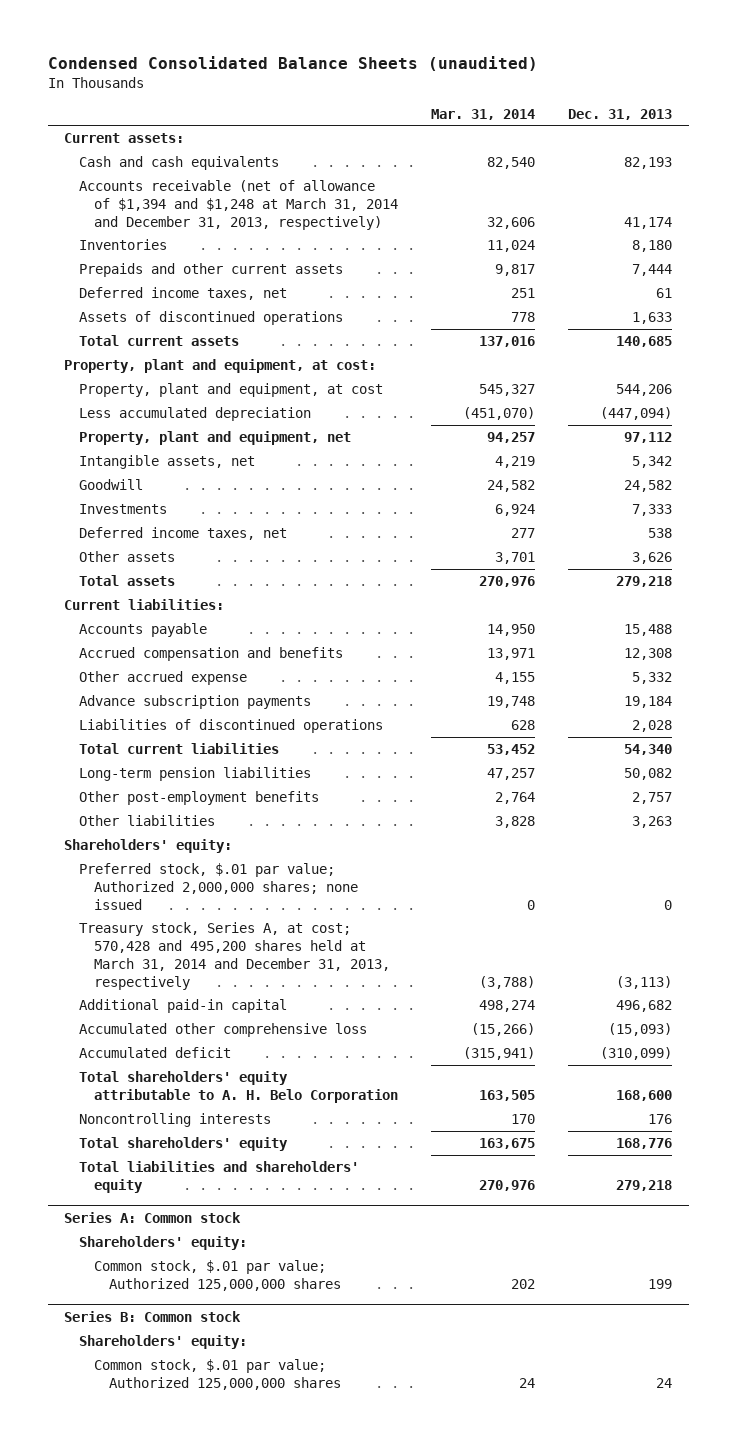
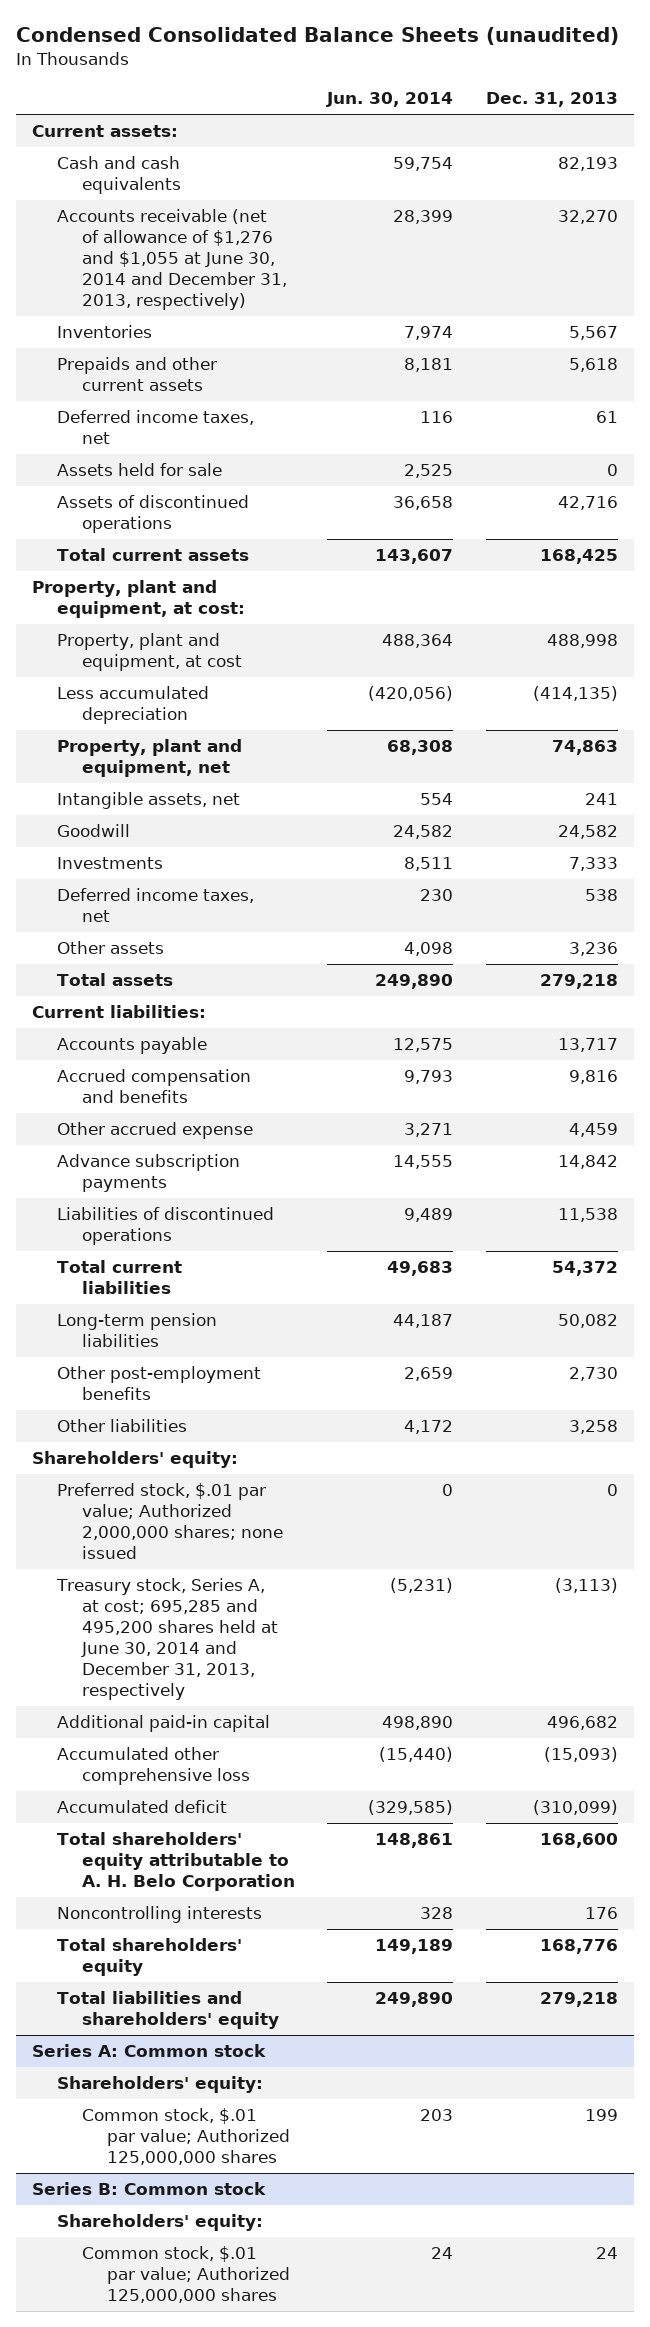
[431,108,536,120] Mar. 31, 2014 -> none
none -> [326,92,454,108] Jun. 30, 2014
[79,179,399,230] Accounts receivable (net of allowance of $1,394 and $1,248 at March 31, 2014 and December 31, 2013, respectively) -> [57,209,287,310] Accounts receivable (net of allowance of $1,276 and $1,055 at June 30, 2014 and December 31, 2013, respectively)
[624,216,673,229] 41,174 -> [557,210,618,225] 32,270
[632,239,673,252] 8,180 -> [568,326,618,341] 5,567
[632,263,673,276] 7,444 -> [568,358,618,373] 5,618
none -> [57,463,223,477] Assets held for sale
[632,311,673,324] 1,633 -> [557,496,618,511] 42,716
[616,335,673,347] 140,685 -> [539,549,618,565] 168,425
[616,383,673,396] 544,206 -> [546,634,618,649] 488,998
[600,406,673,420] (447,094) -> [532,686,618,702] (414,135)
[624,431,673,443] 97,112 -> [551,740,618,756] 74,863
[632,455,673,468] 5,342 -> [584,793,618,806] 241
[632,551,673,564] 3,626 -> [568,942,618,957] 3,236
[624,623,673,636] 15,488 -> [557,1038,618,1053] 13,717
[624,647,673,660] 12,308 -> [568,1070,618,1085] 9,816
[632,671,673,684] 5,332 -> [568,1123,618,1138] 4,459
[624,695,673,708] 19,184 -> [557,1155,618,1170] 14,842
[632,719,673,732] 2,028 -> [557,1208,618,1223] 11,538
[624,743,673,755] 54,340 -> [551,1261,618,1277] 54,372
[632,791,673,804] 2,757 -> [568,1367,618,1382] 2,730
[632,815,673,828] 3,263 -> [568,1420,618,1435] 3,258
[79,921,391,990] Treasury stock, Series A, at cost; 570,428 and 495,200 shares held at March 31, 2014 and December 31, 2013, respectively -> [56,1578,278,1700] Treasury stock, Series A, at cost; 695,285 and 495,200 shares held at June 30, 2014 and December 31, 2013, respectively

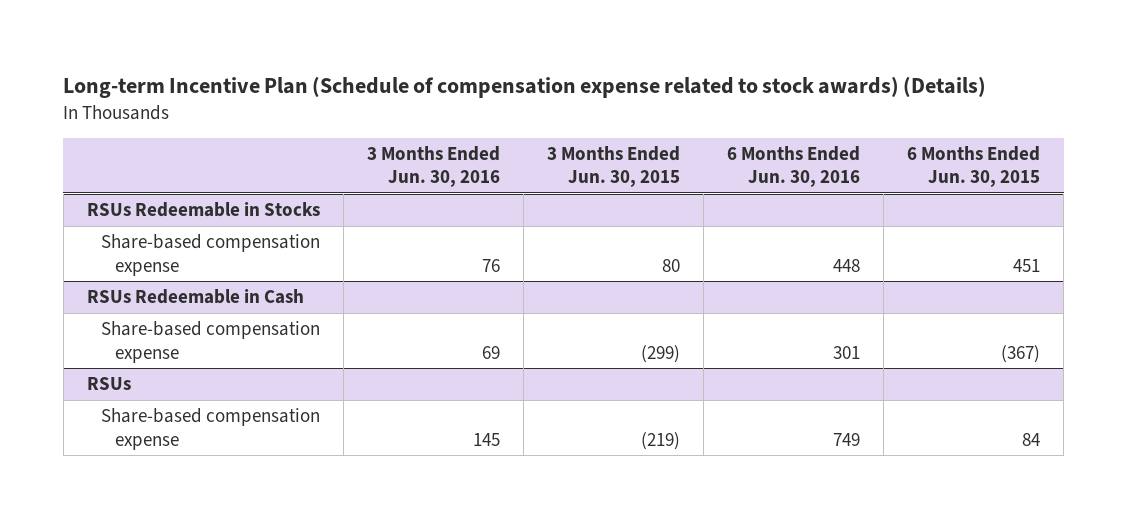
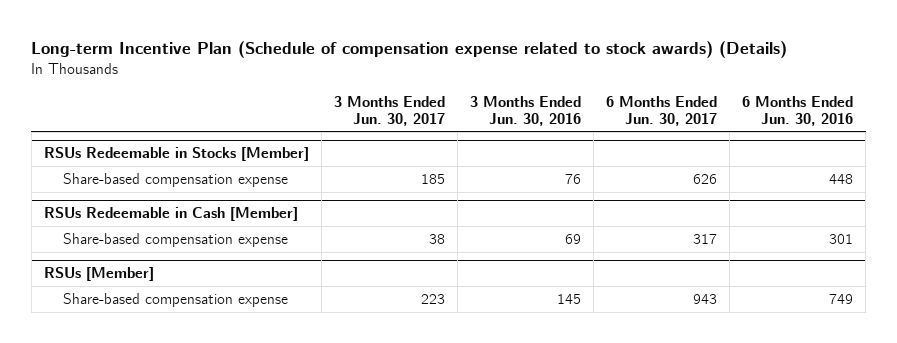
[546,145,680,188] 3 Months Ended Jun. 30, 2015 -> none
[907,145,1041,188] 6 Months Ended Jun. 30, 2015 -> none
none -> [333,95,445,126] 3 Months Ended Jun. 30, 2017
none -> [606,95,718,126] 6 Months Ended Jun. 30, 2017
[86,202,320,218] RSUs Redeemable in Stocks -> [43,147,309,162] RSUs Redeemable in Stocks [Member]
[86,289,304,305] RSUs Redeemable in Cash -> [43,207,298,222] RSUs Redeemable in Cash [Member]
[86,377,131,391] RSUs -> [43,267,154,282] RSUs [Member]

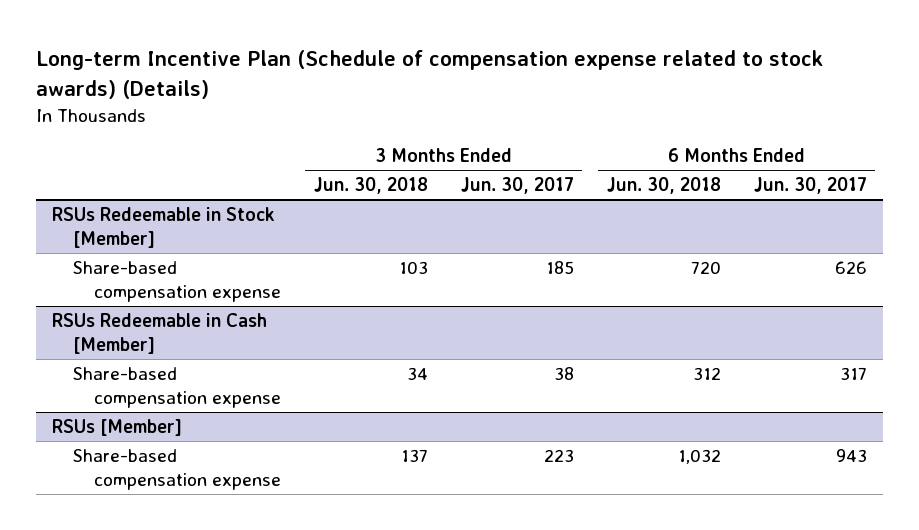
[469,95,581,126] 3 Months Ended Jun. 30, 2016 -> none
[742,95,854,126] 6 Months Ended Jun. 30, 2016 -> none
none -> [313,177,428,195] Jun. 30, 2018
none -> [606,177,721,195] Jun. 30, 2018
[43,147,309,162] RSUs Redeemable in Stocks [Member] -> [52,207,276,248] RSUs Redeemable in Stock [Member]

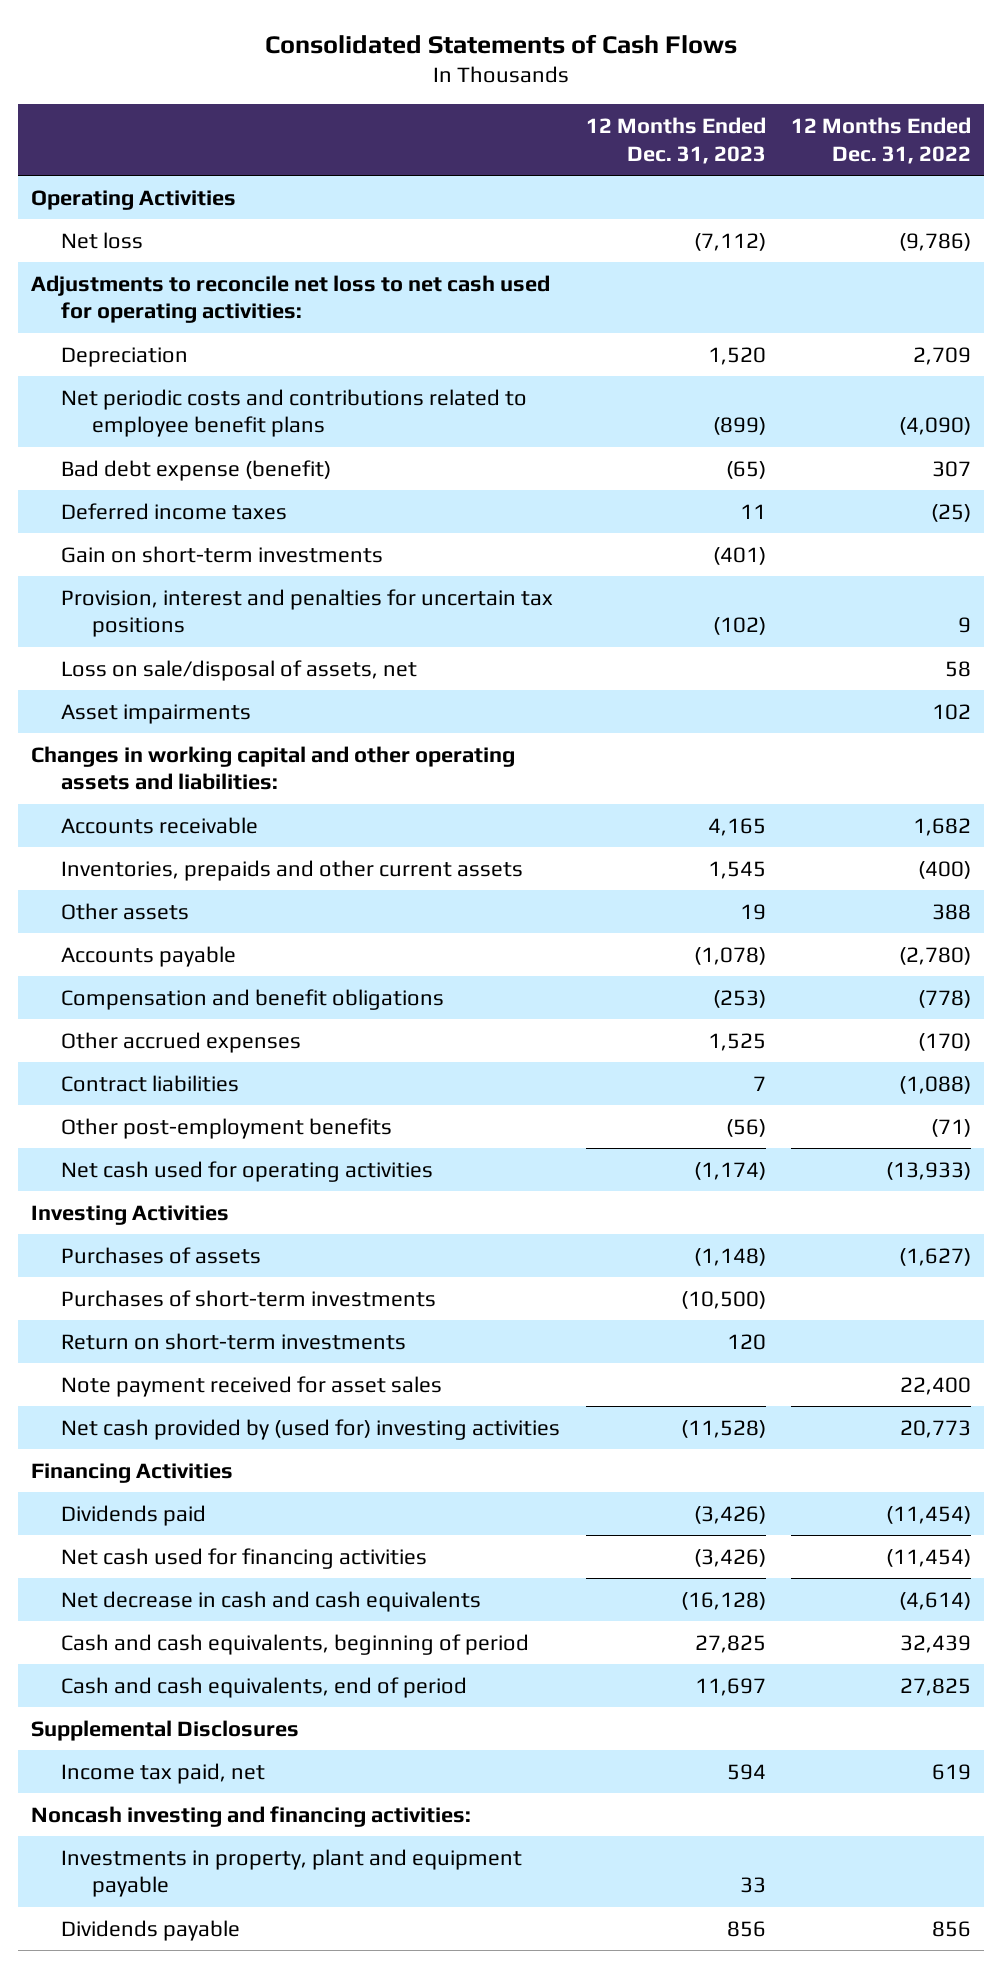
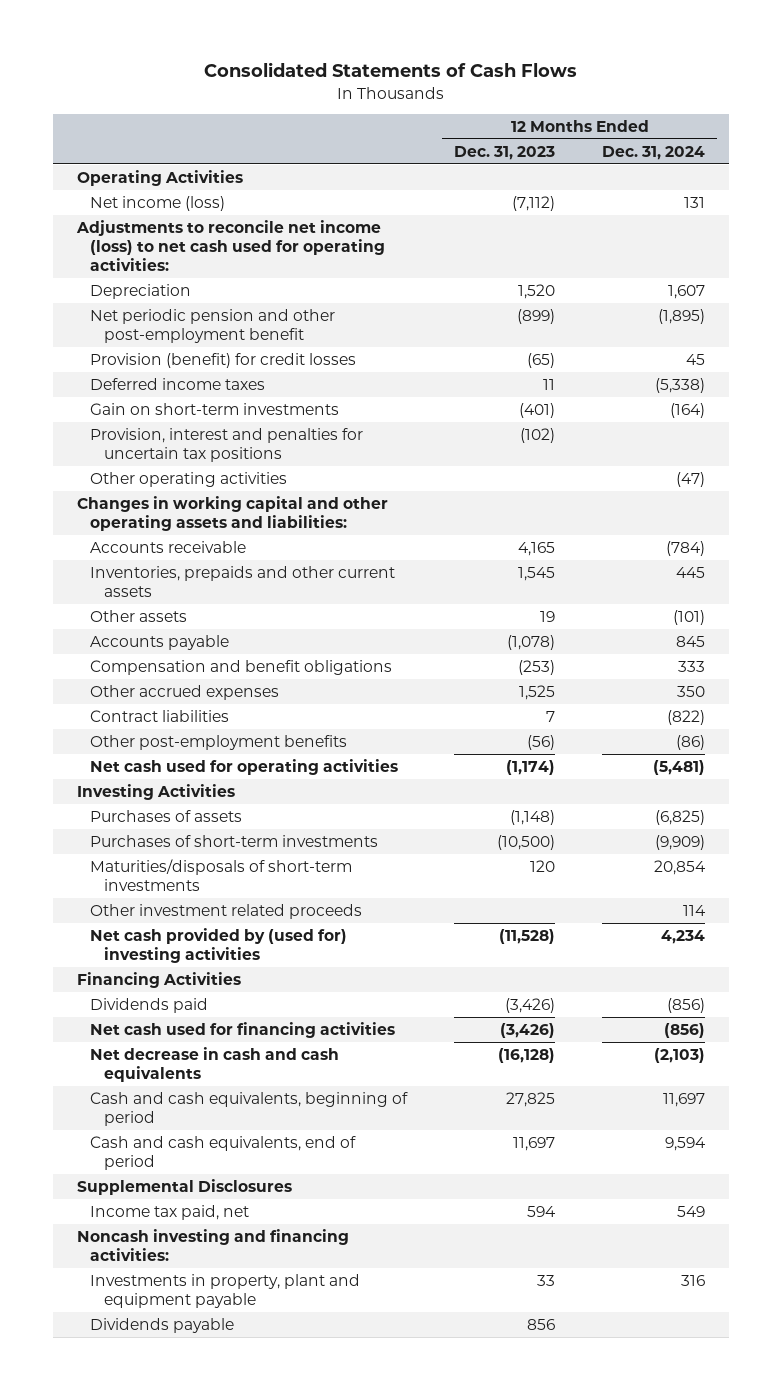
[791,117,972,164] 12 Months Ended Dec. 31, 2022 -> none
none -> [602,145,706,160] Dec. 31, 2024
[61,231,144,249] Net loss -> [90,195,226,211] Net income (loss)
[30,274,550,324] Adjustments to reconcile net loss to net cash used for operating activities: -> [75,219,386,272] Adjustments to reconcile net income (loss) to net cash used for operating activities:
[61,388,528,438] Net periodic costs and contributions related to employee benefit plans -> [90,308,336,344] Net periodic pension and other post-employment benefit
[61,459,332,481] Bad debt expense (benefit) -> [90,352,357,368] Provision (benefit) for credit losses
[61,659,418,681] Loss on sale/disposal of assets, net -> none
[61,703,252,724] Asset impairments -> none
none -> [90,471,288,487] Other operating activities
[61,1375,443,1397] Note payment received for asset sales -> none
[61,1332,407,1350] Return on short-term investments -> [90,858,353,892] Maturities/disposals of short-term investments
none -> [90,903,363,919] Other investment related proceeds

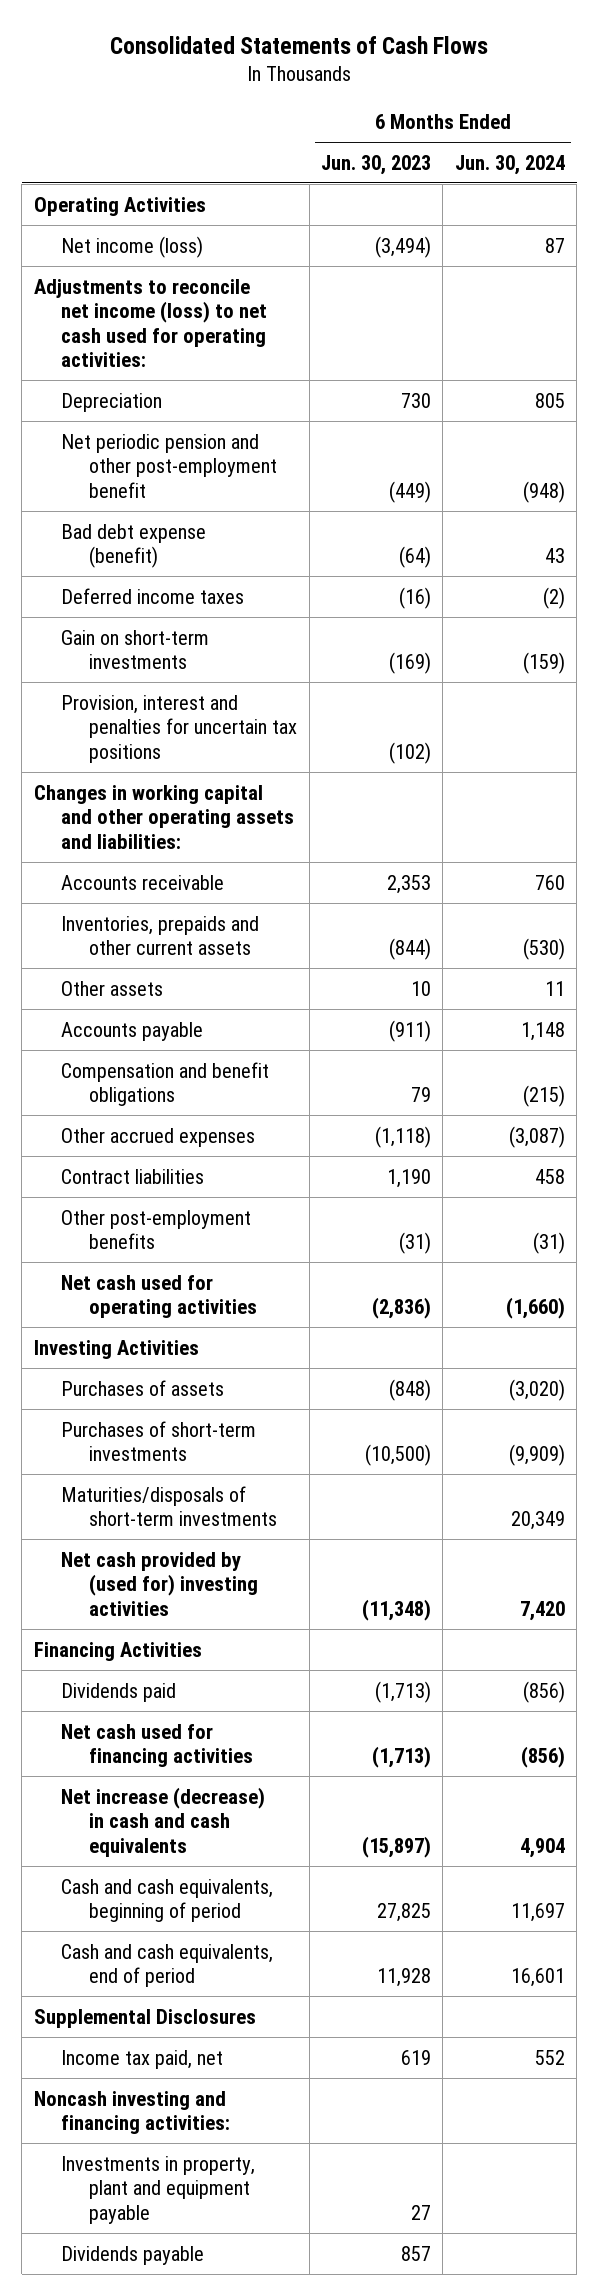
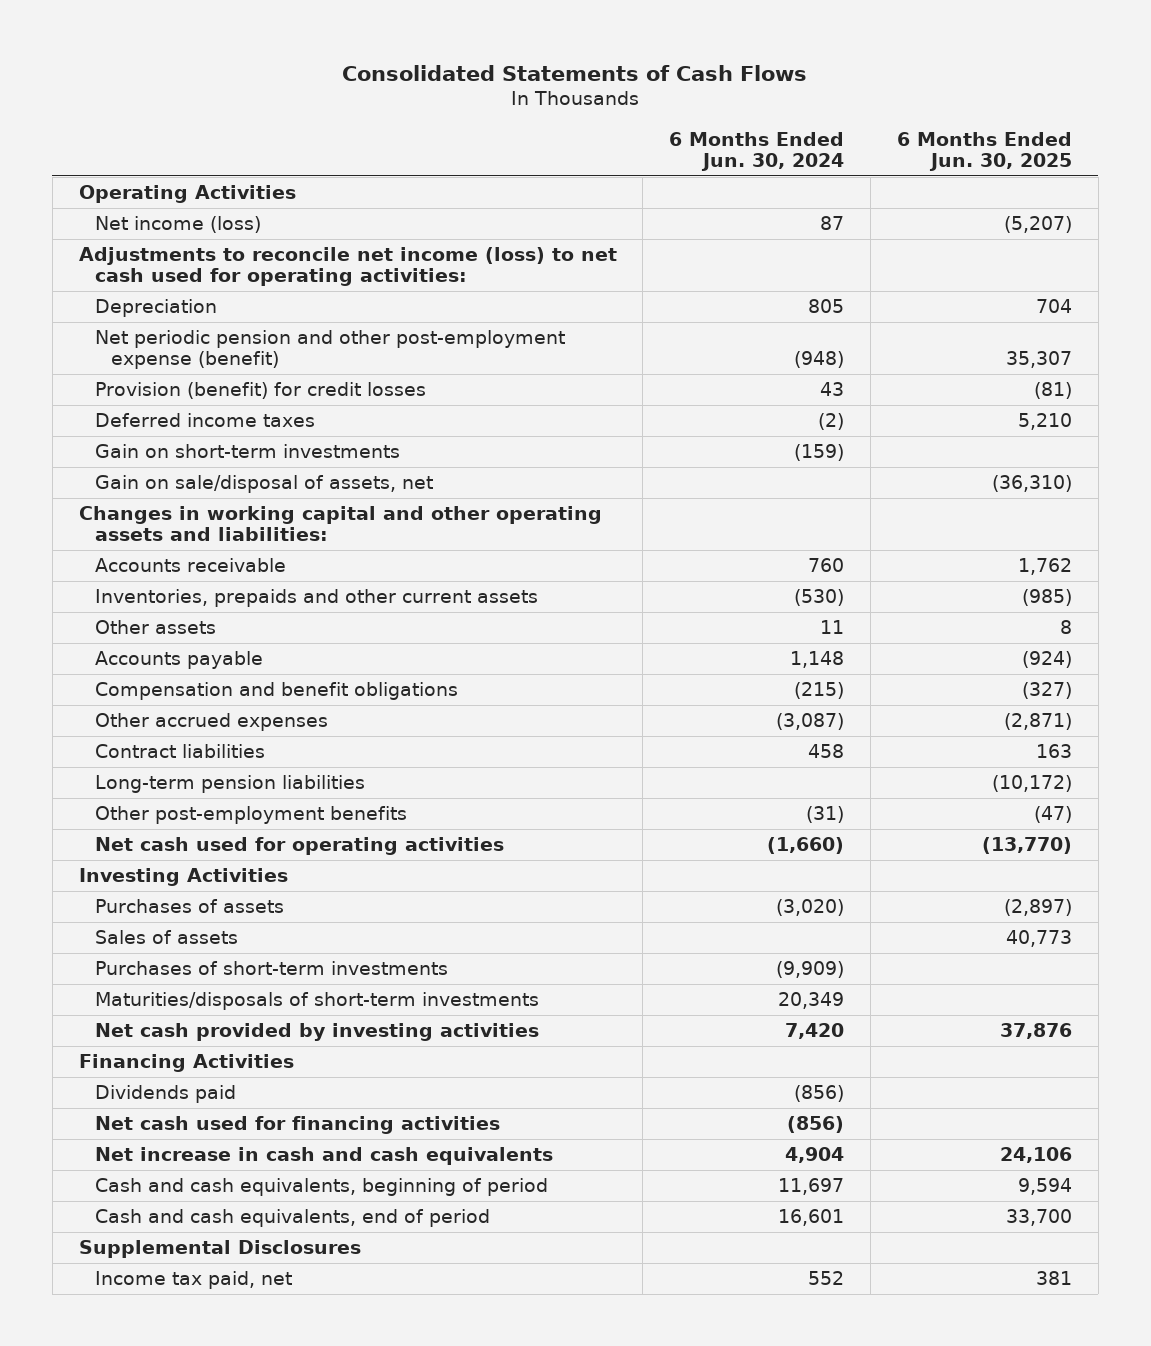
[321,154,432,175] Jun. 30, 2023 -> none
none -> [897,131,1073,171] 6 Months Ended Jun. 30, 2025
[61,433,278,498] Net periodic pension and other post-employment benefit -> [94,329,565,370] Net periodic pension and other post-employment expense (benefit)
[61,523,207,569] Bad debt expense (benefit) -> [94,381,426,399] Provision (benefit) for credit losses
[61,694,298,763] Provision, interest and penalties for uncertain tax positions -> none
none -> [94,474,433,493] Gain on sale/disposal of assets, net
none -> [94,774,365,793] Long-term pension liabilities
none -> [94,929,238,944] Sales of assets
[61,1551,259,1616] Net cash provided by (used for) investing activities -> [94,1022,539,1041] Net cash provided by investing activities
[61,1786,266,1857] Net increase (decrease) in cash and cash equivalents -> [94,1146,553,1165] Net increase in cash and cash equivalents
[33,2090,231,2135] Noncash investing and financing activities: -> none
[61,2155,256,2224] Investments in property, plant and equipment payable -> none
[61,2245,205,2265] Dividends payable -> none

